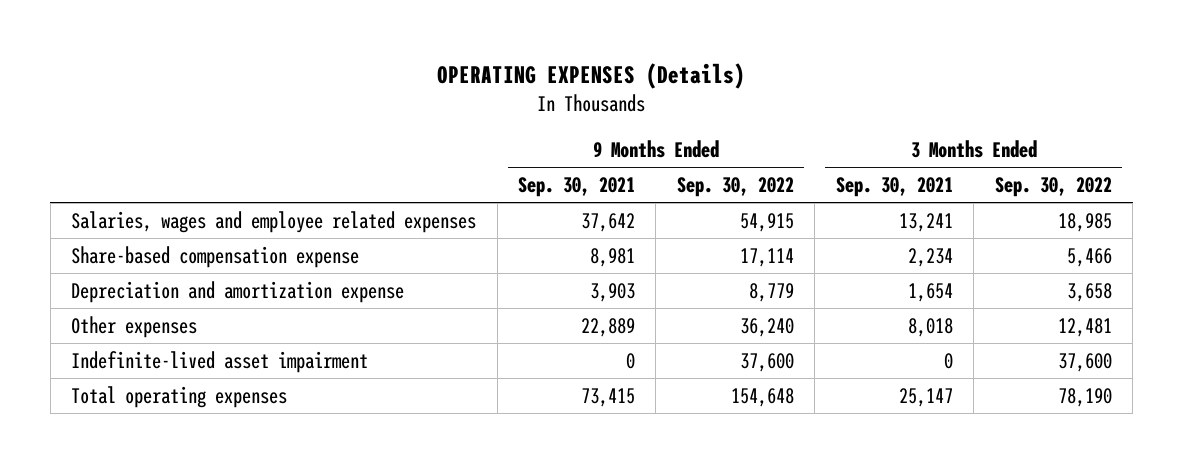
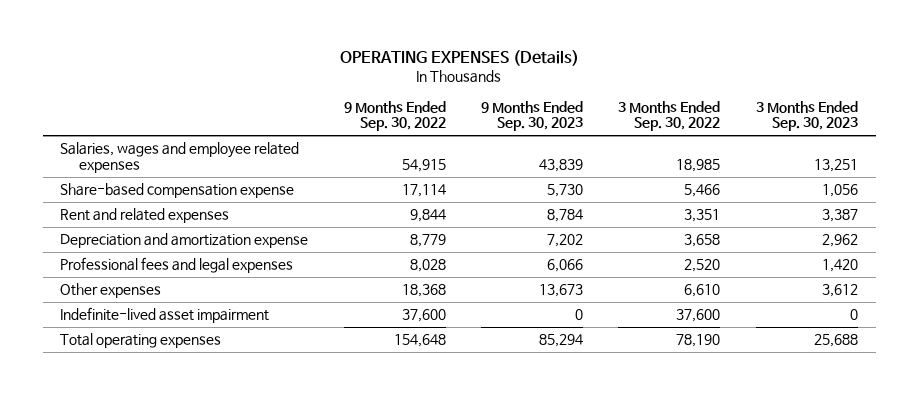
[517,177,635,198] Sep. 30, 2021 -> none
[835,177,953,198] Sep. 30, 2021 -> none
none -> [481,100,584,132] 9 Months Ended Sep. 30, 2023
none -> [755,100,858,132] 3 Months Ended Sep. 30, 2023
none -> [60,208,230,224] Rent and related expenses
none -> [60,257,294,274] Professional fees and legal expenses
[739,317,794,337] 36,240 -> [401,284,446,298] 18,368
[1057,317,1112,337] 12,481 -> [684,284,721,298] 6,610

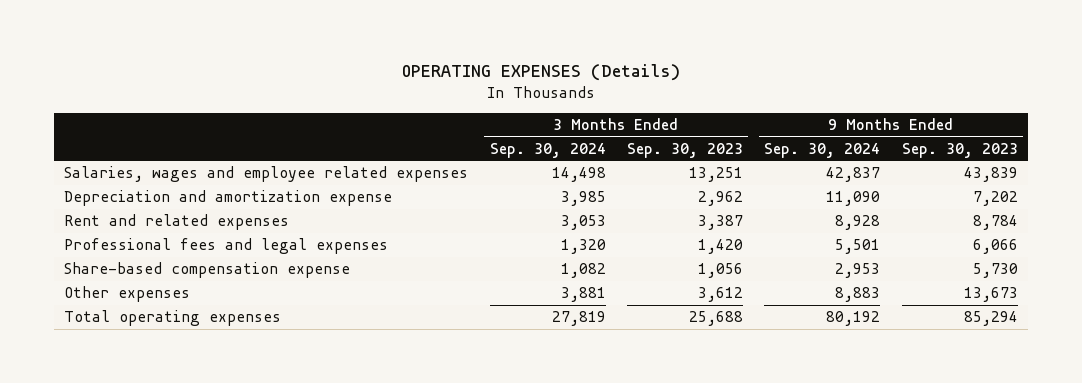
[343,100,446,132] 9 Months Ended Sep. 30, 2022 -> none
[618,100,721,132] 3 Months Ended Sep. 30, 2022 -> none
none -> [489,142,606,158] Sep. 30, 2024
none -> [764,142,881,158] Sep. 30, 2024
[60,208,230,224] Rent and related expenses -> [64,214,290,231] Rent and related expenses
[60,183,295,199] Share-based compensation expense -> [64,262,351,279] Share-based compensation expense
[60,307,270,324] Indefinite-lived asset impairment -> none

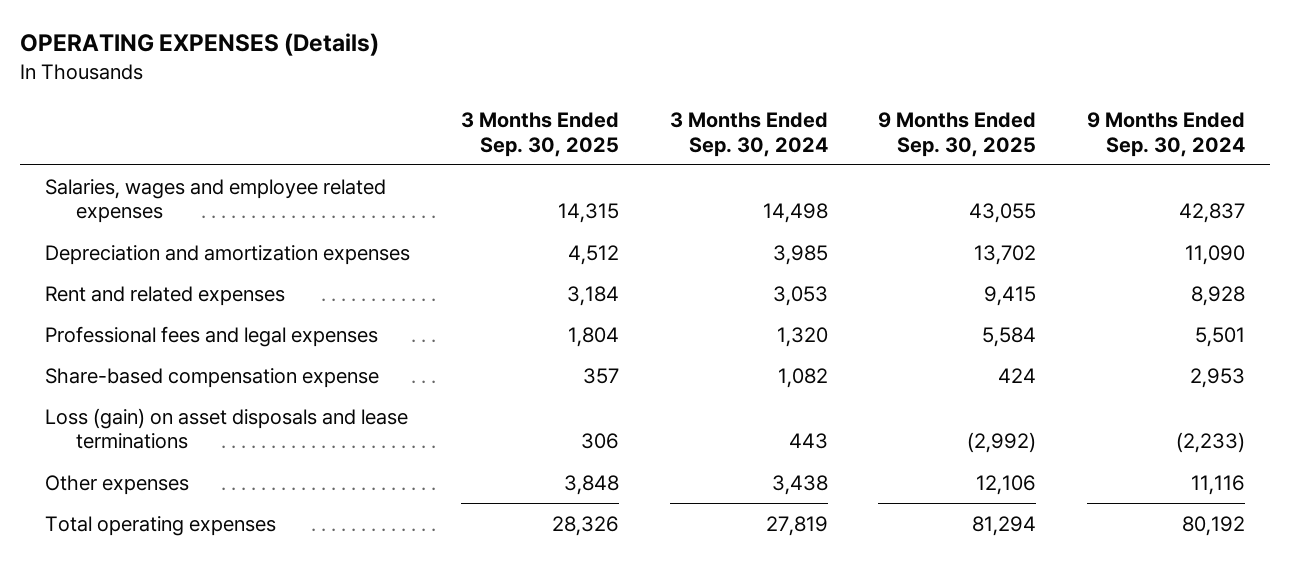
[626,142,743,158] Sep. 30, 2023 -> none
[901,142,1018,158] Sep. 30, 2023 -> none
none -> [460,111,619,157] 3 Months Ended Sep. 30, 2025
none -> [878,111,1037,157] 9 Months Ended Sep. 30, 2025
[64,190,393,207] Depreciation and amortization expense -> [45,244,411,265] Depreciation and amortization expenses
none -> [45,407,409,450] Loss (gain) on asset disposals and lease terminations
[560,287,606,303] 3,881 -> [771,474,828,495] 3,438
[835,287,881,303] 8,883 -> [1191,474,1246,495] 11,116

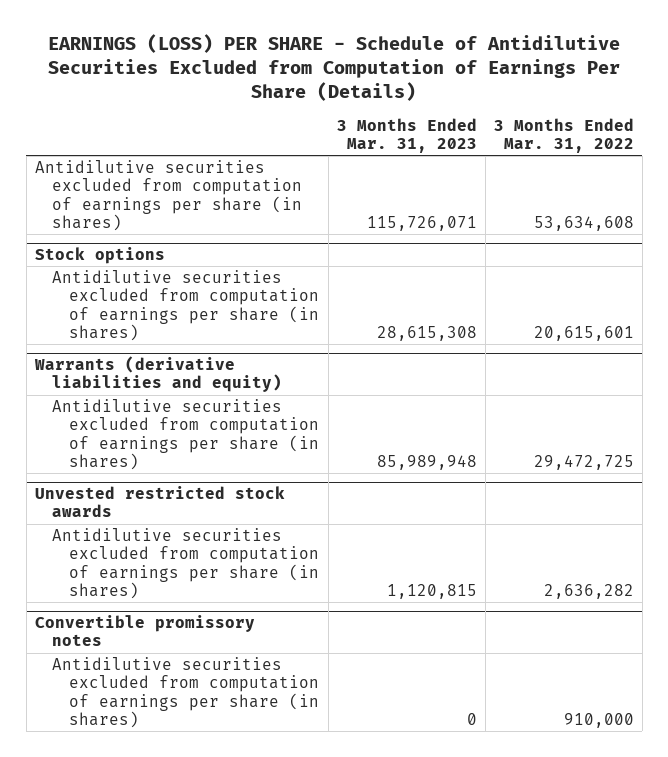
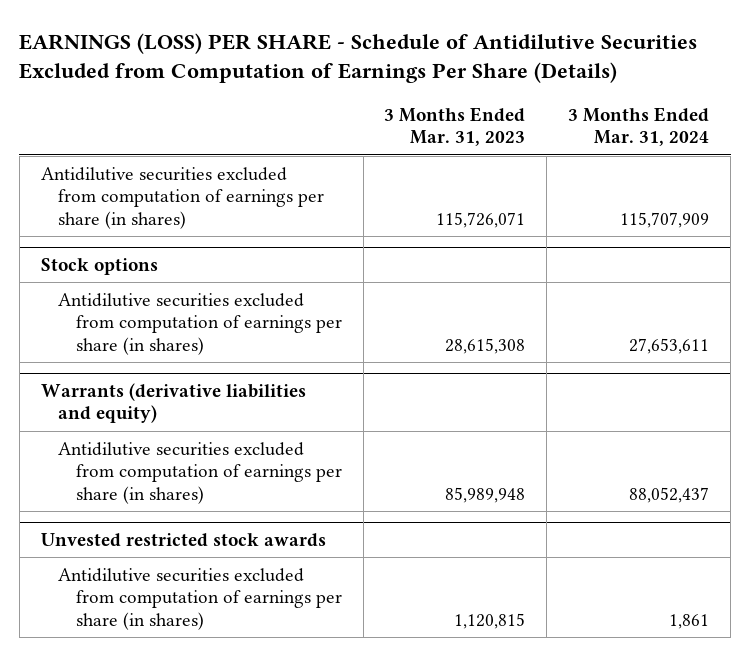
[493,117,634,154] 3 Months Ended Mar. 31, 2022 -> none
none -> [568,106,710,147] 3 Months Ended Mar. 31, 2024
[34,615,255,647] Convertible promissory notes -> none
[52,657,320,728] Antidilutive securities excluded from computation of earnings per share (in shares) -> none

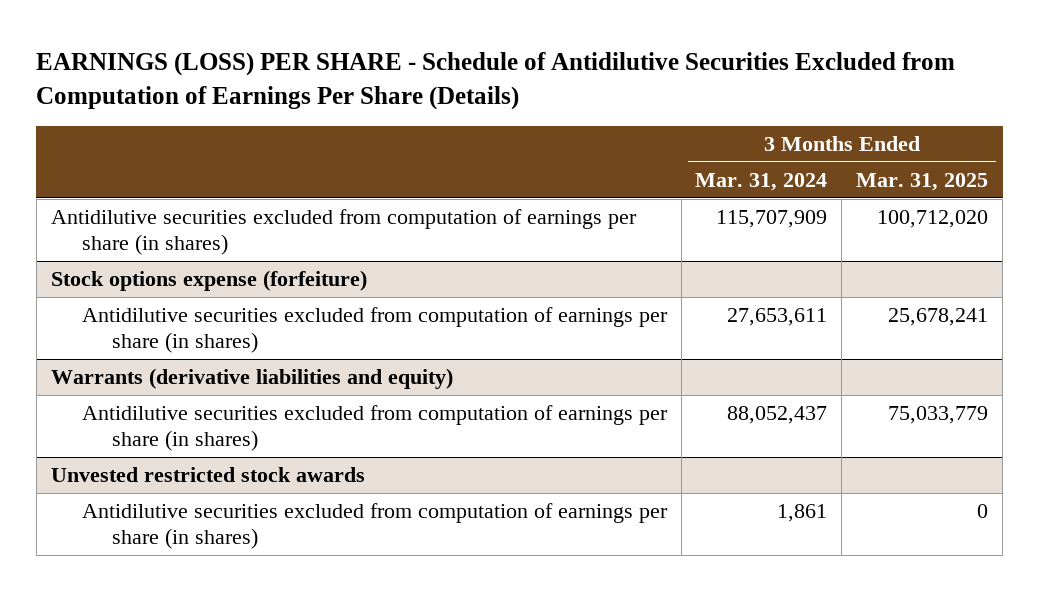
[384,106,526,147] 3 Months Ended Mar. 31, 2023 -> none
none -> [856,172,989,191] Mar. 31, 2025
[40,257,158,275] Stock options -> [50,269,367,291] Stock options expense (forfeiture)

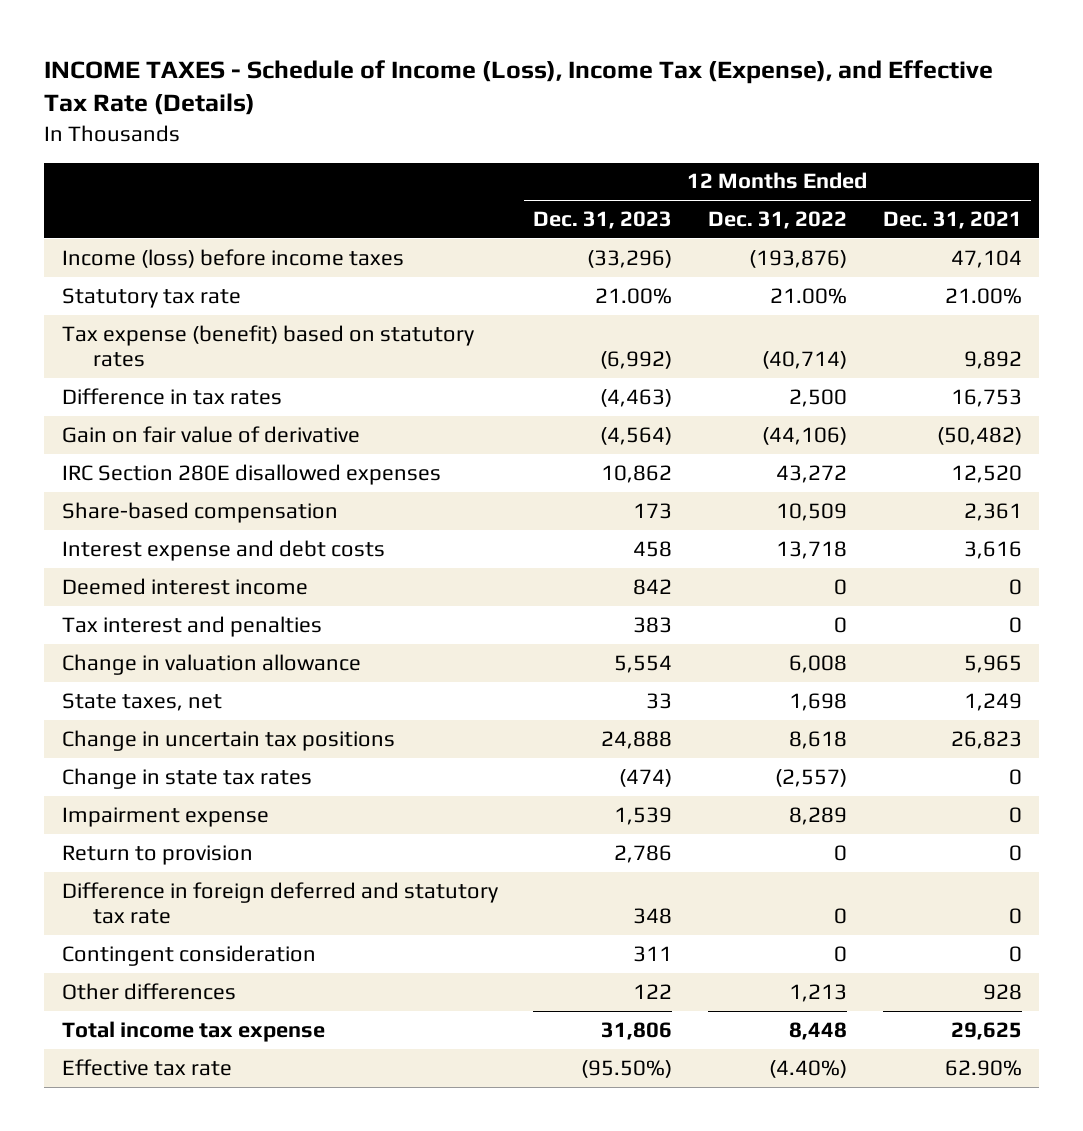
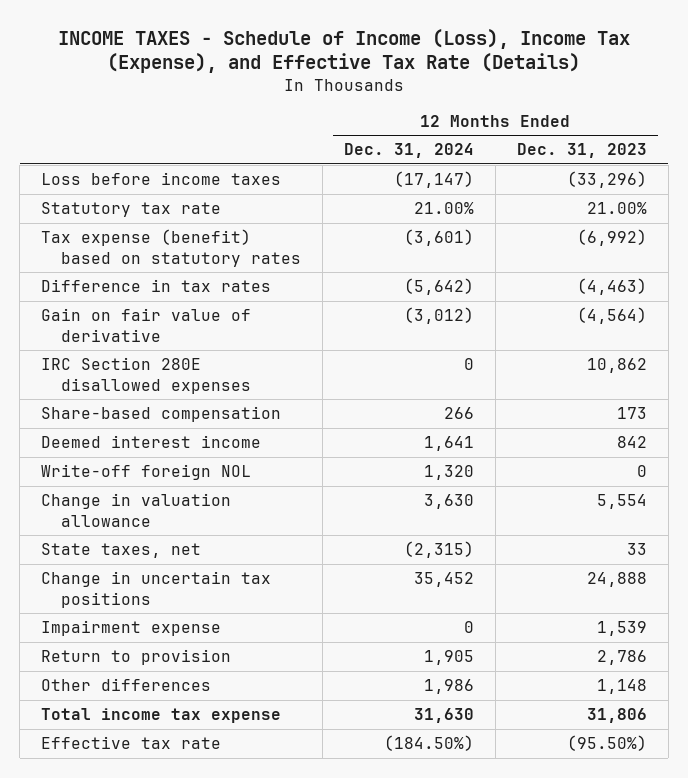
[707,210,847,229] Dec. 31, 2022 -> none
[882,210,1022,229] Dec. 31, 2021 -> none
none -> [343,143,474,159] Dec. 31, 2024
[61,248,404,268] Income (loss) before income taxes -> [41,172,282,186] Loss before income taxes
[61,539,385,561] Interest expense and debt costs -> none
[61,615,322,637] Tax interest and penalties -> none
none -> [41,464,252,481] Write-off foreign NOL
[61,767,312,789] Change in state tax rates -> none
[61,881,498,924] Difference in foreign deferred and statutory tax rate -> none
[61,944,316,966] Contingent consideration -> none
[633,983,673,999] 122 -> [596,679,647,695] 1,148

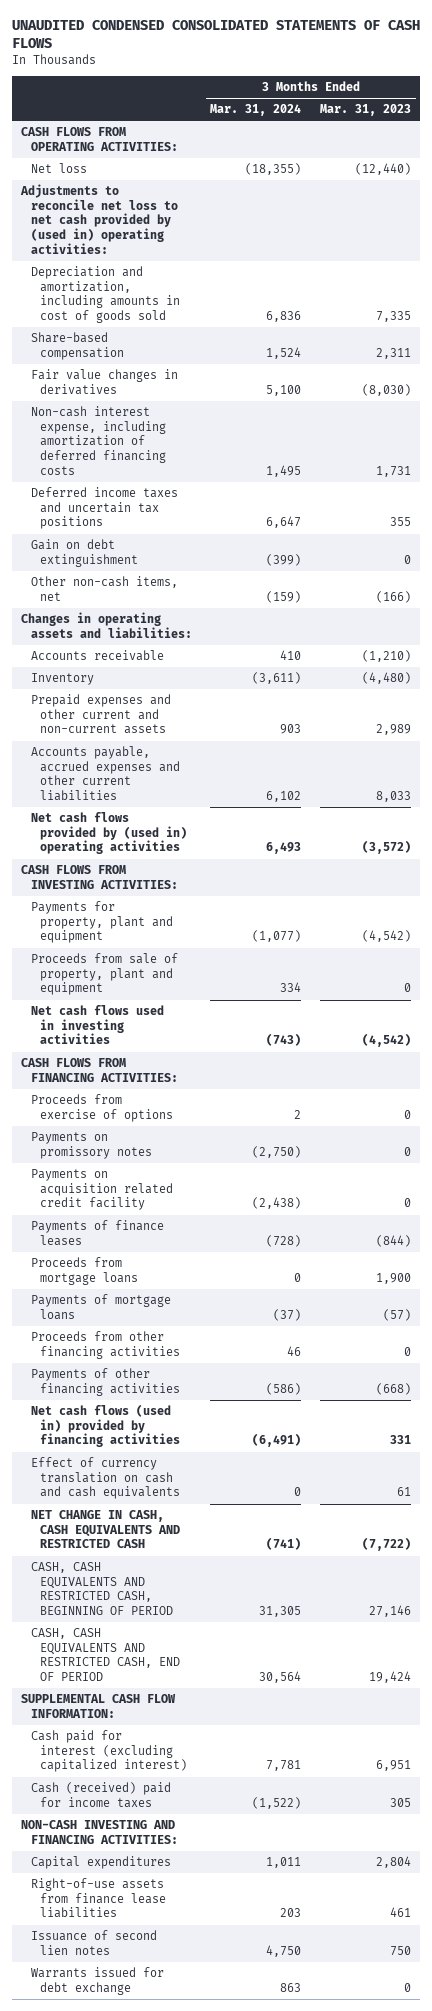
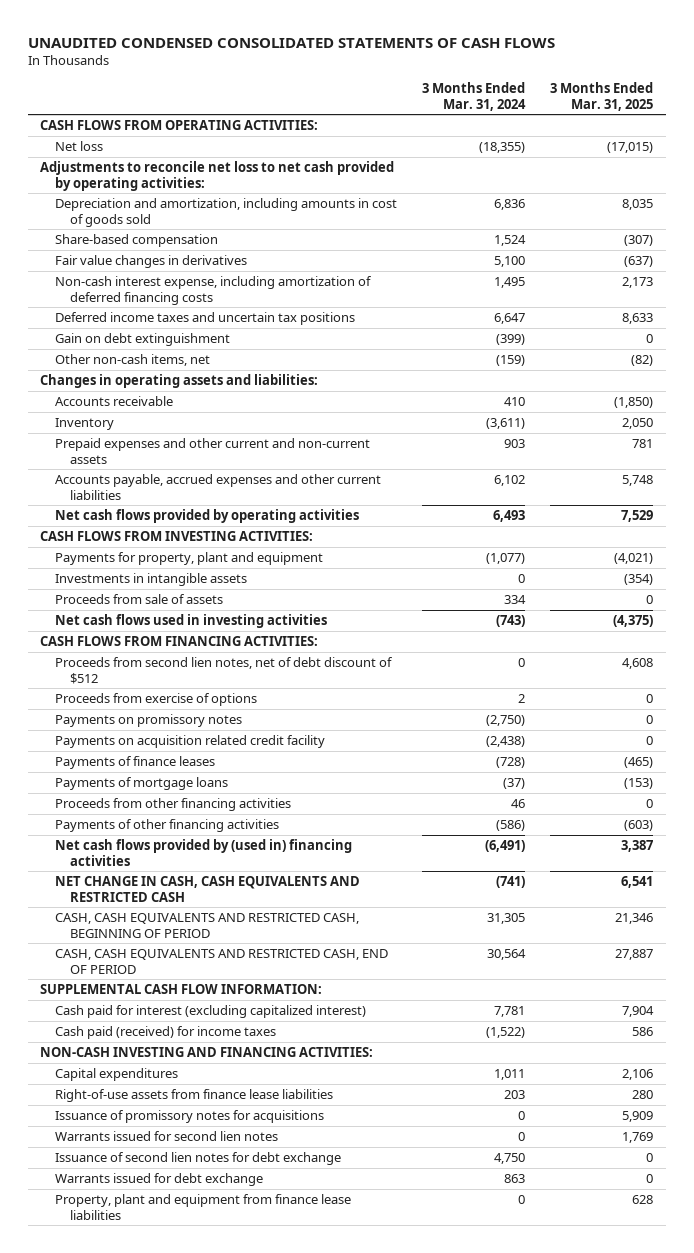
[320,104,412,117] Mar. 31, 2023 -> none
none -> [550,81,654,111] 3 Months Ended Mar. 31, 2025
[20,184,178,254] Adjustments to reconcile net loss to net cash provided by (used in) operating activities: -> [40,160,395,191] Adjustments to reconcile net loss to net cash provided by operating activities:
[30,812,187,855] Net cash flows provided by (used in) operating activities -> [55,508,360,523] Net cash flows provided by operating activities
none -> [55,572,248,586] Investments in intangible assets
[30,953,178,996] Proceeds from sale of property, plant and equipment -> [55,593,224,604] Proceeds from sale of assets
none -> [55,656,394,684] Proceeds from second lien notes, net of debt discount of $512
[30,1257,138,1285] Proceeds from mortgage loans -> none
[30,1457,180,1500] Effect of currency translation on cash and cash equivalents -> none
[30,1404,180,1448] Net cash flows (used in) provided by financing activities -> [55,838,353,866] Net cash flows provided by (used in) financing activities
[30,1782,171,1808] Cash (received) paid for income taxes -> [55,1025,277,1039] Cash paid (received) for income taxes
none -> [55,1109,325,1123] Issuance of promissory notes for acquisitions
none -> [55,1130,279,1141] Warrants issued for second lien notes
[30,1930,157,1955] Issuance of second lien notes -> [55,1151,342,1165] Issuance of second lien notes for debt exchange
none -> [55,1193,352,1220] Property, plant and equipment from finance lease liabilities

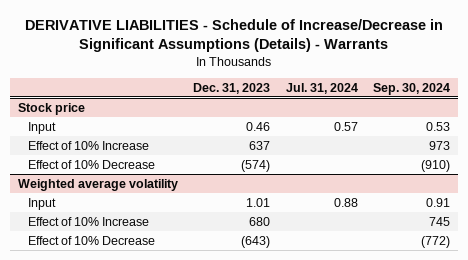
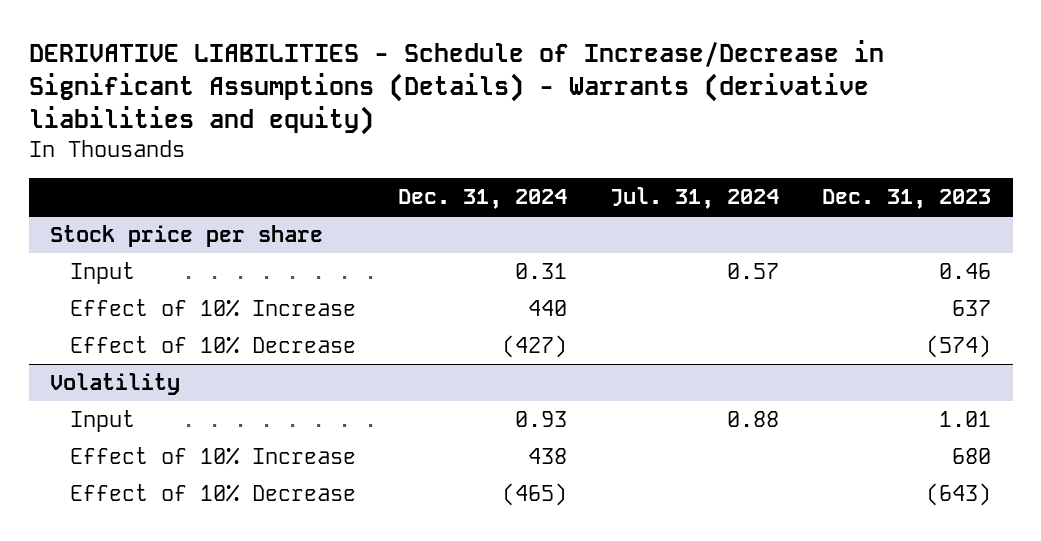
[24,18,443,52] DERIVATIVE LIABILITIES - Schedule of Increase/Decrease in Significant Assumptions (Details) - Warrants -> [28,39,884,136] DERIVATIVE LIABILITIES - Schedule of Increase/Decrease in Significant Assumptions (Details) - Warrants (derivative liabilities and equity)
[372,82,450,95] Sep. 30, 2024 -> none
none -> [398,189,568,210] Dec. 31, 2024
[17,102,85,115] Stock price -> [50,224,324,247] Stock price per share
[17,178,178,191] Weighted average volatility -> [50,372,181,395] Volatility

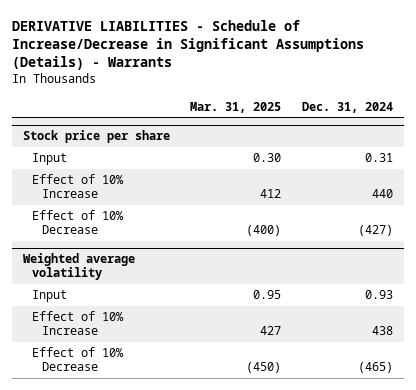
[28,39,884,136] DERIVATIVE LIABILITIES - Schedule of Increase/Decrease in Significant Assumptions (Details) - Warrants (derivative liabilities and equity) -> [12,19,365,71] DERIVATIVE LIABILITIES - Schedule of Increase/Decrease in Significant Assumptions (Details) - Warrants
[610,187,780,210] Jul. 31, 2024 -> none
[822,189,992,210] Dec. 31, 2023 -> none
none -> [190,101,282,113] Mar. 31, 2025
[50,372,181,395] Volatility -> [22,253,135,281] Weighted average volatility

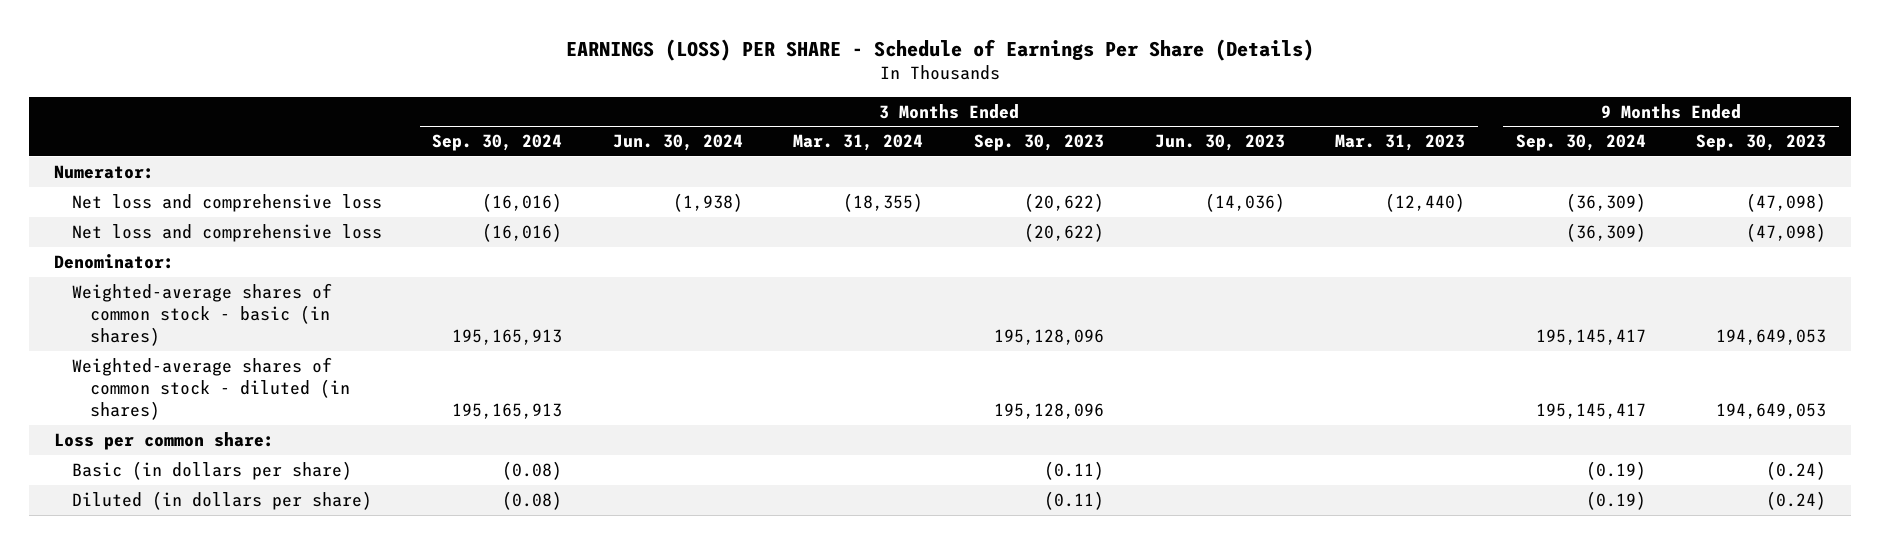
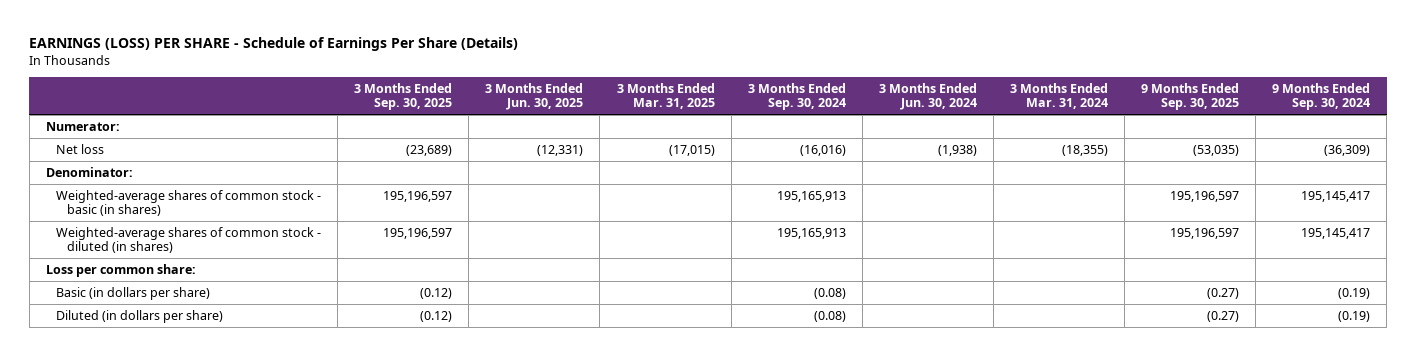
[973,134,1104,152] Sep. 30, 2023 -> none
[1154,134,1285,152] Jun. 30, 2023 -> none
[1335,134,1466,152] Mar. 31, 2023 -> none
[1696,134,1827,152] Sep. 30, 2023 -> none
none -> [354,82,453,111] 3 Months Ended Sep. 30, 2025
none -> [485,82,584,111] 3 Months Ended Jun. 30, 2025
none -> [616,82,715,110] 3 Months Ended Mar. 31, 2025
none -> [1141,82,1240,111] 9 Months Ended Sep. 30, 2025
[71,223,382,242] Net loss and comprehensive loss -> none
[71,193,382,212] Net loss and comprehensive loss -> [56,143,105,154] Net loss

